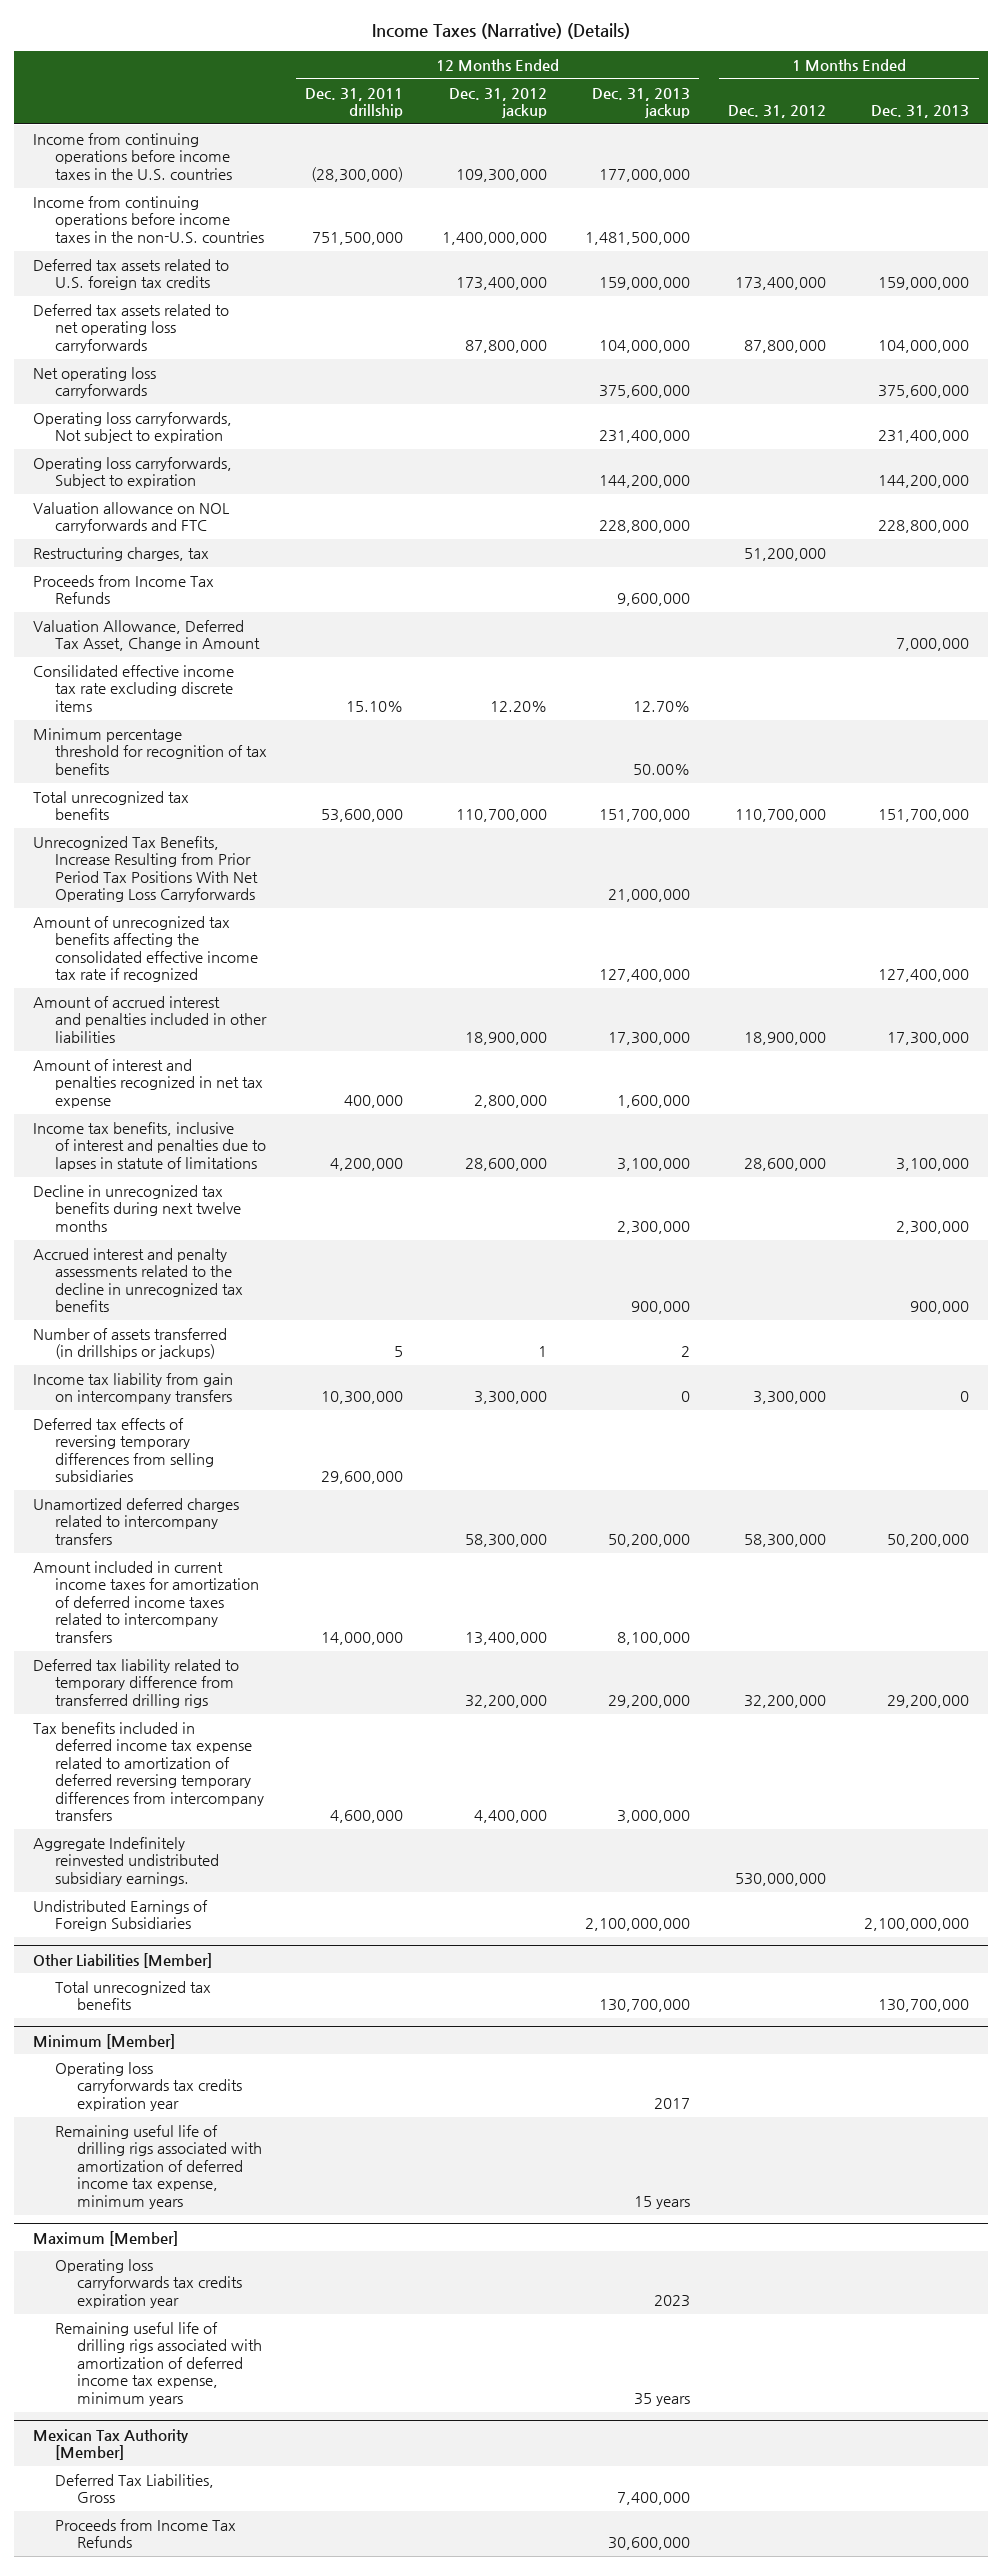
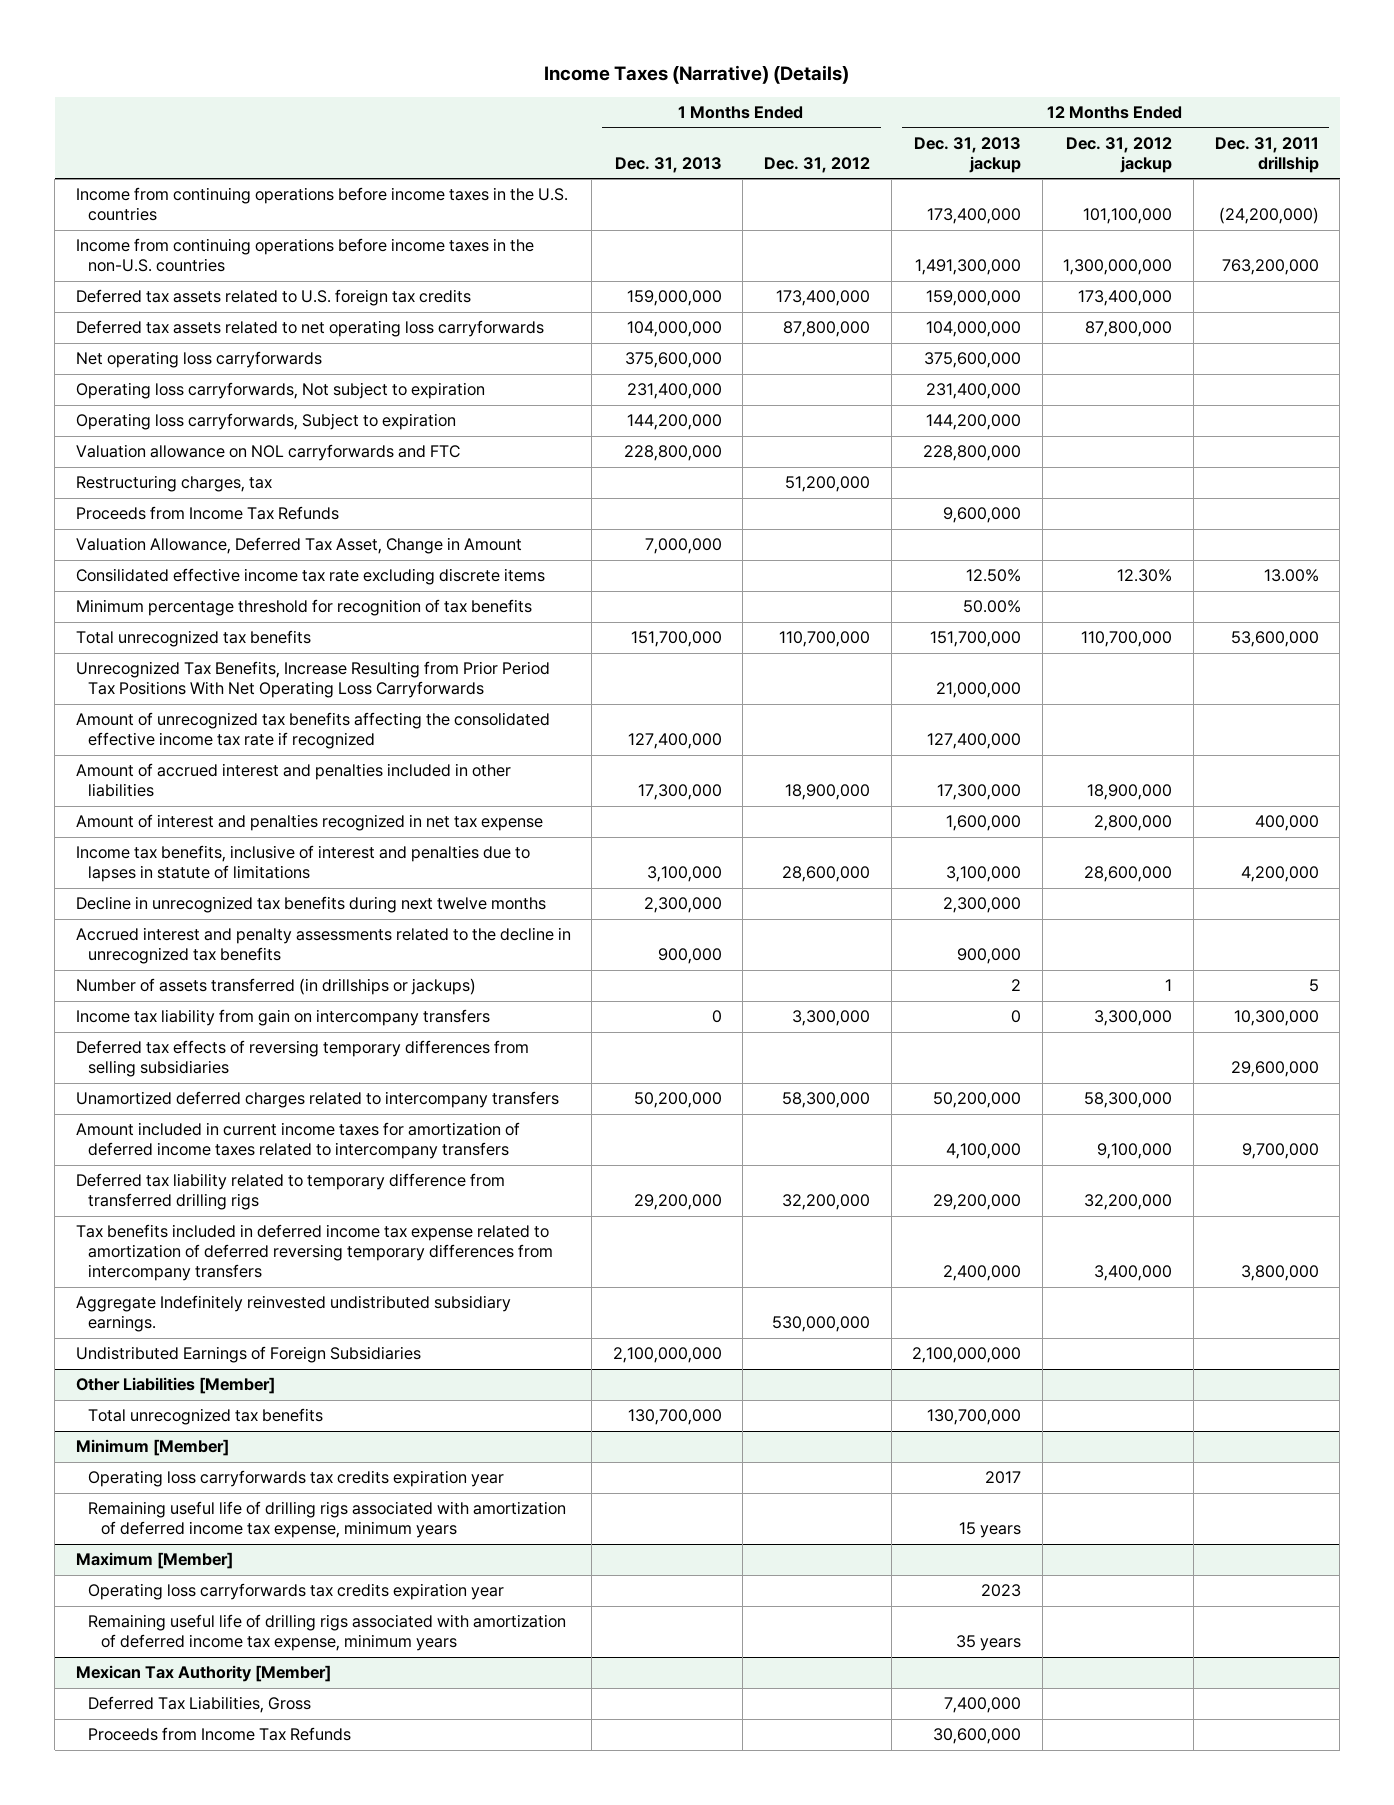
[311,166,404,182] (28,300,000) -> [1218,207,1319,225] (24,200,000)
[455,168,547,182] 109,300,000 -> [1083,208,1173,225] 101,100,000
[598,168,690,182] 177,000,000 -> [927,208,1022,225] 173,400,000
[312,231,404,245] 751,500,000 -> [1221,259,1319,276] 763,200,000
[441,231,547,245] 1,400,000,000 -> [1063,259,1173,276] 1,300,000,000
[584,231,690,245] 1,481,500,000 -> [915,259,1022,276] 1,491,300,000
[346,700,404,712] 15.10% -> [1263,569,1319,583] 13.00%
[489,700,547,712] 12.20% -> [1117,569,1173,583] 12.30%
[632,700,690,712] 12.70% -> [966,569,1022,583] 12.50%
[321,1631,404,1645] 14,000,000 -> [1241,1143,1319,1160] 9,700,000
[464,1631,547,1645] 13,400,000 -> [1097,1143,1173,1160] 9,100,000
[616,1631,690,1645] 8,100,000 -> [946,1143,1022,1160] 4,100,000
[330,1810,404,1824] 4,600,000 -> [1240,1265,1319,1282] 3,800,000
[473,1810,547,1824] 4,400,000 -> [1094,1265,1173,1282] 3,400,000
[616,1810,690,1824] 3,000,000 -> [943,1265,1022,1282] 2,400,000

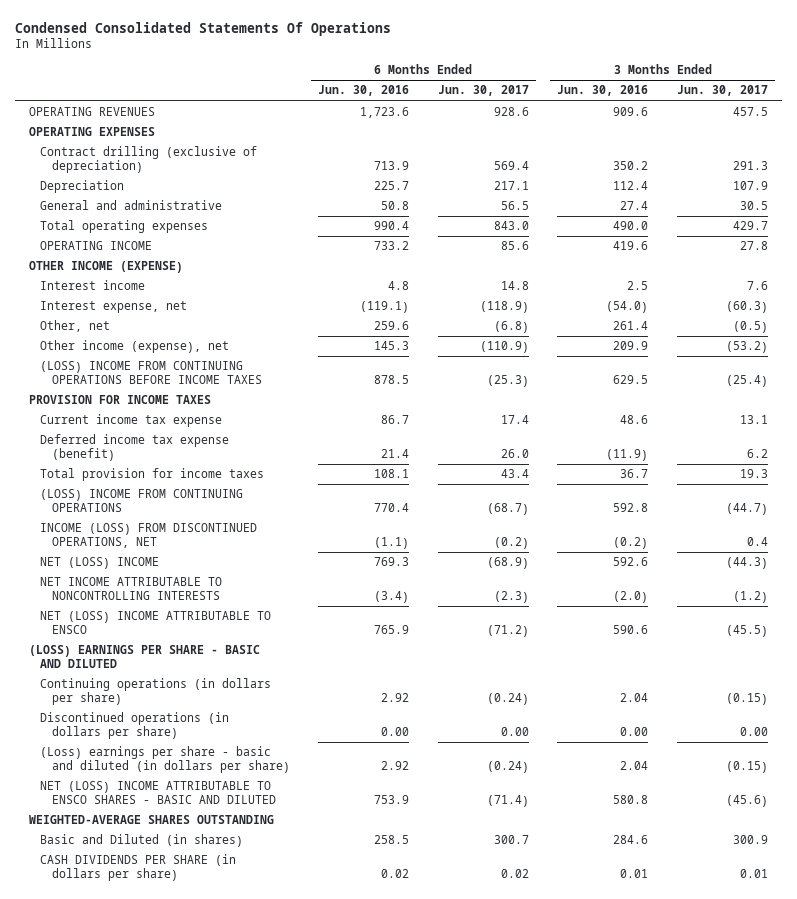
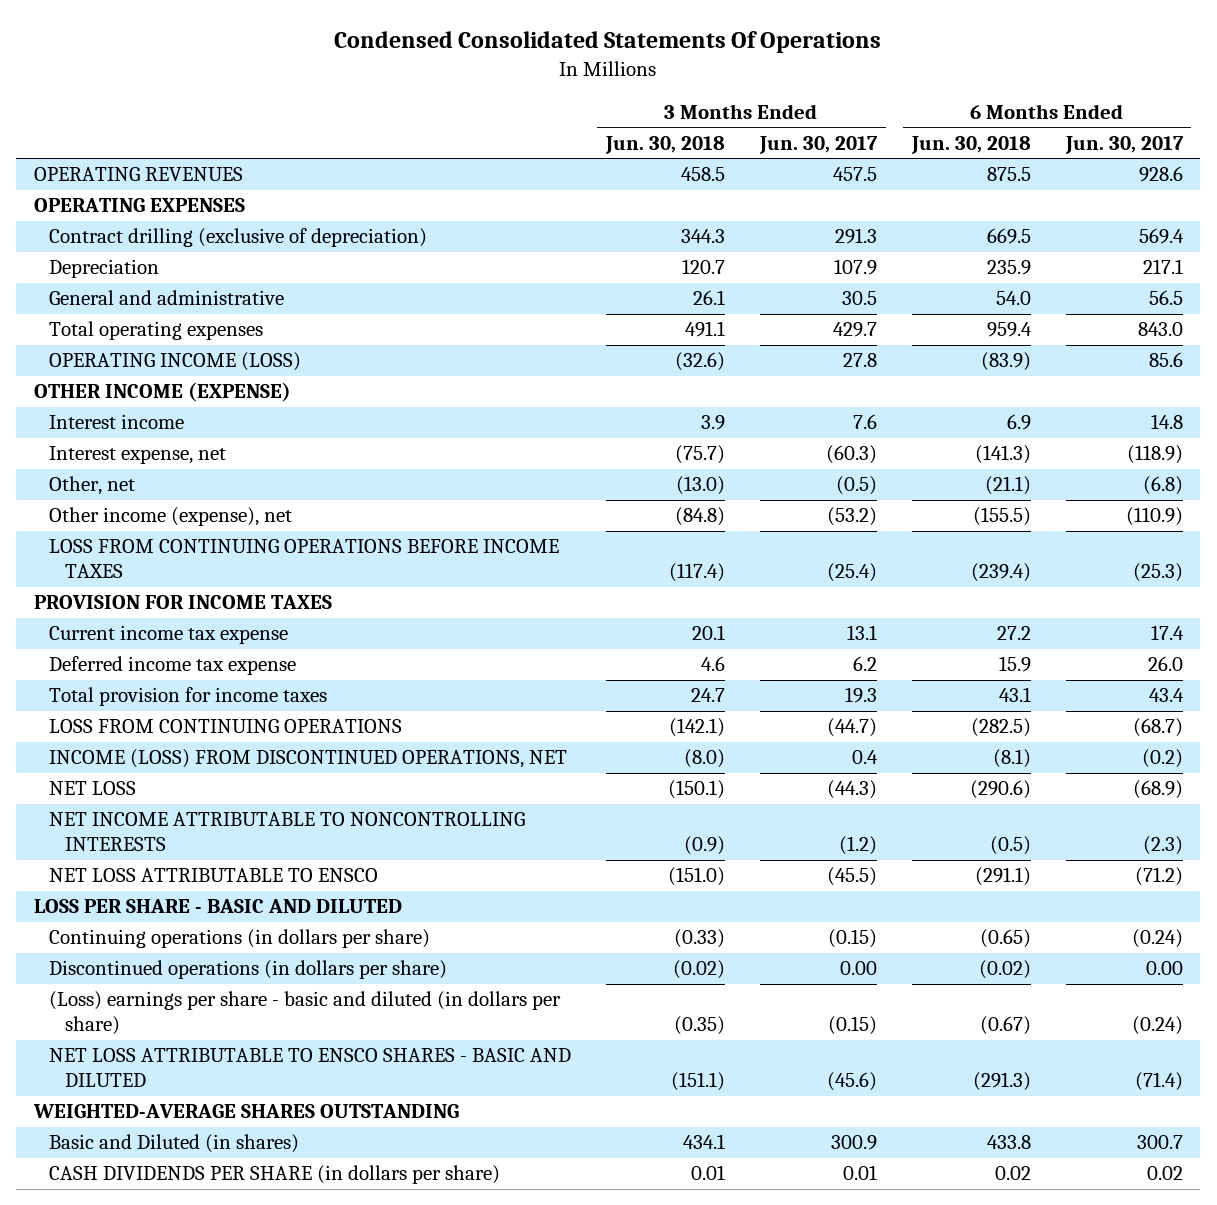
[318,85,410,97] Jun. 30, 2016 -> none
[557,85,649,97] Jun. 30, 2016 -> none
none -> [605,135,726,154] Jun. 30, 2018
none -> [910,135,1031,154] Jun. 30, 2018
[40,241,153,251] OPERATING INCOME -> [49,352,302,372] OPERATING INCOME (LOSS)
[40,361,262,385] (LOSS) INCOME FROM CONTINUING OPERATIONS BEFORE INCOME TAXES -> [49,539,560,579] LOSS FROM CONTINUING OPERATIONS BEFORE INCOME TAXES
[40,434,230,462] Deferred income tax expense (benefit) -> [49,656,297,676] Deferred income tax expense
[40,489,244,513] (LOSS) INCOME FROM CONTINUING OPERATIONS -> [49,719,403,734] LOSS FROM CONTINUING OPERATIONS
[40,557,160,570] NET (LOSS) INCOME -> [49,781,137,796] NET LOSS
[40,611,272,635] NET (LOSS) INCOME ATTRIBUTABLE TO ENSCO -> [49,868,379,883] NET LOSS ATTRIBUTABLE TO ENSCO
[29,645,261,669] (LOSS) EARNINGS PER SHARE - BASIC AND DILUTED -> [33,899,402,914] LOSS PER SHARE - BASIC AND DILUTED
[40,781,276,805] NET (LOSS) INCOME ATTRIBUTABLE TO ENSCO SHARES - BASIC AND DILUTED -> [49,1048,572,1088] NET LOSS ATTRIBUTABLE TO ENSCO SHARES - BASIC AND DILUTED

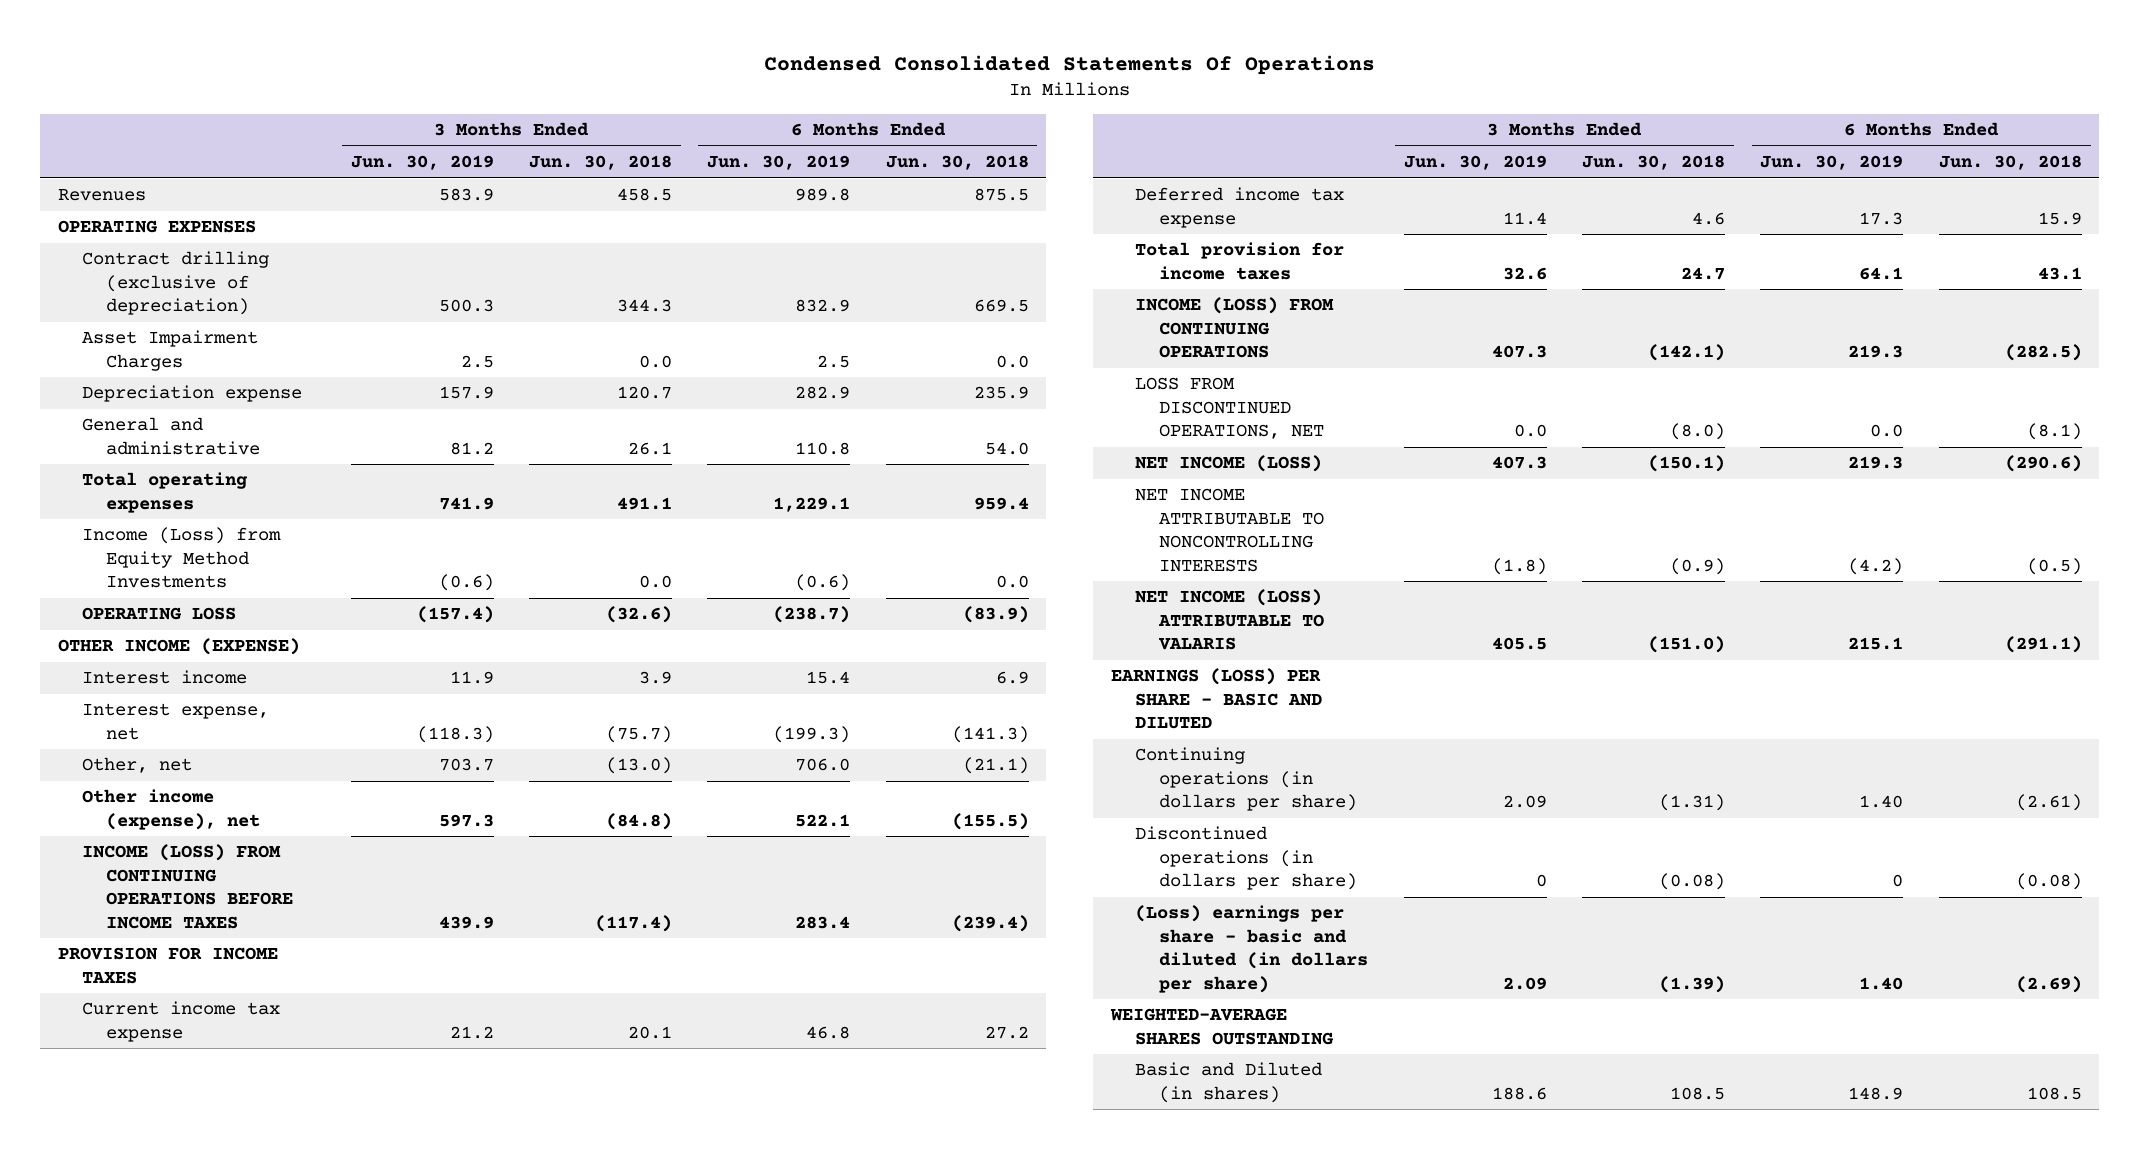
[758,135,878,154] Jun. 30, 2017 -> none
[1064,135,1184,154] Jun. 30, 2017 -> none
none -> [350,155,494,171] Jun. 30, 2019
none -> [707,155,851,171] Jun. 30, 2019
[33,167,243,182] OPERATING REVENUES -> [57,189,146,202] Revenues
none -> [82,330,259,371] Asset Impairment Charges
[49,259,160,279] Depreciation -> [82,385,303,403] Depreciation expense
none -> [82,527,282,589] Income (Loss) from Equity Method Investments
[49,352,302,372] OPERATING INCOME (LOSS) -> [82,607,237,621] OPERATING LOSS
[49,539,560,579] LOSS FROM CONTINUING OPERATIONS BEFORE INCOME TAXES -> [82,844,294,929] INCOME (LOSS) FROM CONTINUING OPERATIONS BEFORE INCOME TAXES
[49,719,403,734] LOSS FROM CONTINUING OPERATIONS -> [1135,297,1335,359] INCOME (LOSS) FROM CONTINUING OPERATIONS
[49,749,568,769] INCOME (LOSS) FROM DISCONTINUED OPERATIONS, NET -> [1135,377,1325,440] LOSS FROM DISCONTINUED OPERATIONS, NET
[49,781,137,796] NET LOSS -> [1135,455,1323,473] NET INCOME (LOSS)
[49,1048,572,1088] NET LOSS ATTRIBUTABLE TO ENSCO SHARES - BASIC AND DILUTED -> none
[49,868,379,883] NET LOSS ATTRIBUTABLE TO ENSCO -> [1135,589,1325,651] NET INCOME (LOSS) ATTRIBUTABLE TO VALARIS
[33,899,402,914] LOSS PER SHARE - BASIC AND DILUTED -> [1111,668,1323,730] EARNINGS (LOSS) PER SHARE - BASIC AND DILUTED
[674,929,726,949] (0.33) -> [1659,794,1726,812] (1.31)
[979,929,1031,949] (0.65) -> [2015,794,2082,812] (2.61)
[673,960,726,980] (0.02) -> [1659,873,1726,891] (0.08)
[978,960,1031,980] (0.02) -> [2015,873,2082,891] (0.08)
[674,1016,726,1036] (0.35) -> [1659,975,1726,993] (1.39)
[979,1016,1031,1036] (0.67) -> [2015,975,2082,993] (2.69)
[49,1165,501,1185] CASH DIVIDENDS PER SHARE (in dollars per share) -> none
[683,1134,726,1150] 434.1 -> [1670,1086,1726,1100] 108.5
[986,1135,1031,1150] 433.8 -> [2026,1086,2082,1100] 108.5

